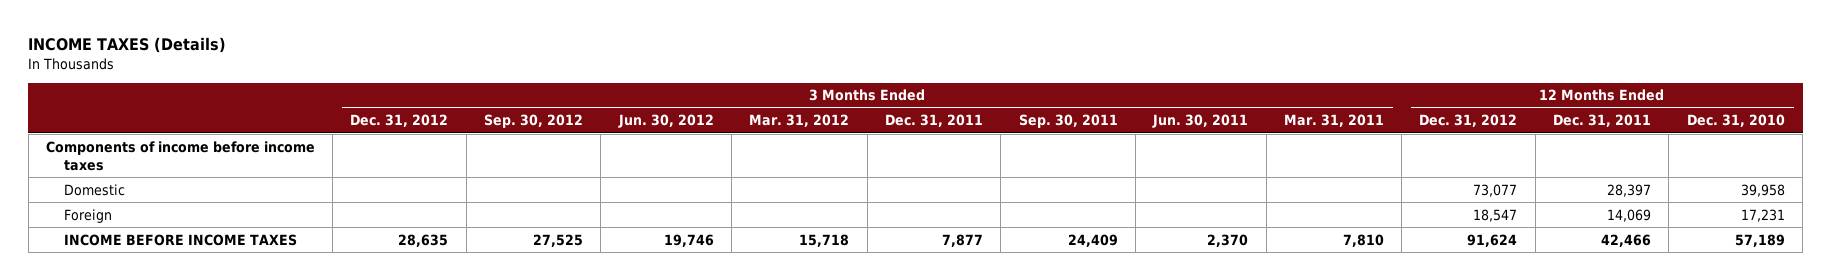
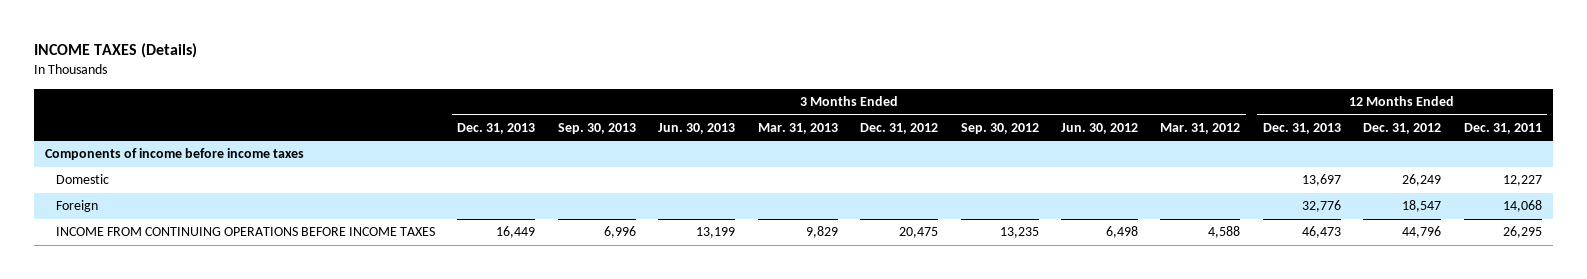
[884,114,983,128] Dec. 31, 2011 -> none
[1018,114,1118,129] Sep. 30, 2011 -> none
[1152,114,1249,129] Jun. 30, 2011 -> none
[1283,114,1384,128] Mar. 31, 2011 -> none
[1686,114,1785,128] Dec. 31, 2010 -> none
none -> [457,122,536,134] Dec. 31, 2013
none -> [557,122,636,134] Sep. 30, 2013
none -> [658,122,736,134] Jun. 30, 2013
none -> [757,122,838,134] Mar. 31, 2013
none -> [1262,122,1341,134] Dec. 31, 2013
[1473,183,1518,197] 73,077 -> [1402,174,1442,187] 26,249
[1607,183,1652,197] 28,397 -> [1502,175,1542,187] 12,227
[1607,208,1652,222] 14,069 -> [1502,200,1542,213] 14,068
[64,233,298,246] INCOME BEFORE INCOME TAXES -> [55,227,435,237] INCOME FROM CONTINUING OPERATIONS BEFORE INCOME TAXES
[398,233,449,247] 28,635 -> [899,227,939,239] 20,475
[533,233,584,247] 27,525 -> [999,227,1039,239] 13,235
[663,233,714,247] 19,746 -> [1106,226,1139,239] 6,498
[799,233,850,247] 15,718 -> [1208,226,1241,239] 4,588
[1467,233,1518,247] 91,624 -> [1402,226,1442,239] 44,796
[1601,233,1652,247] 42,466 -> [1502,226,1542,239] 26,295

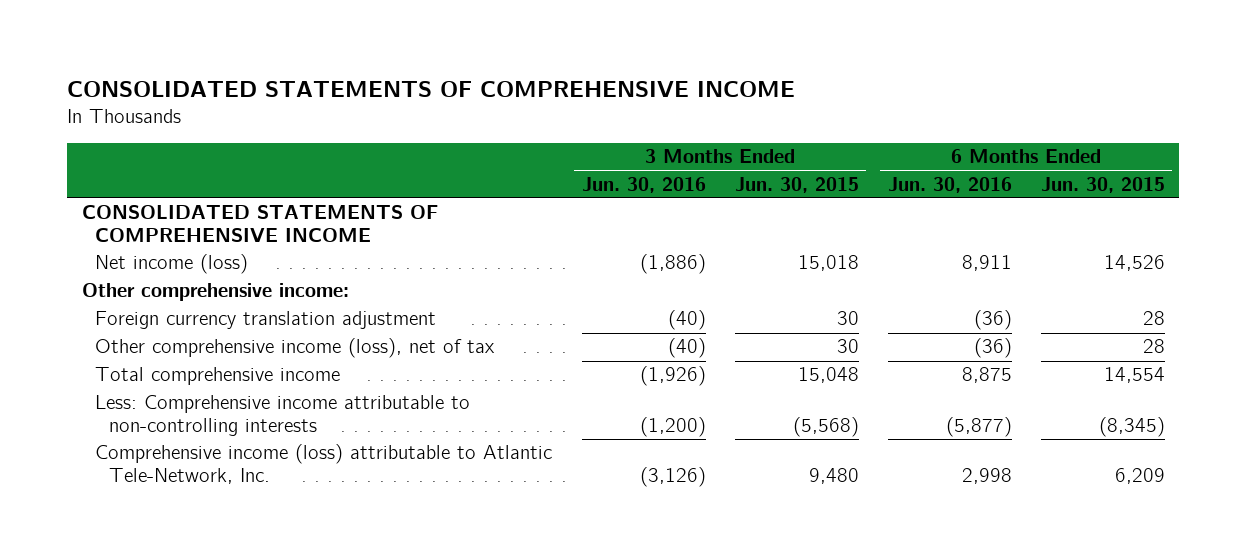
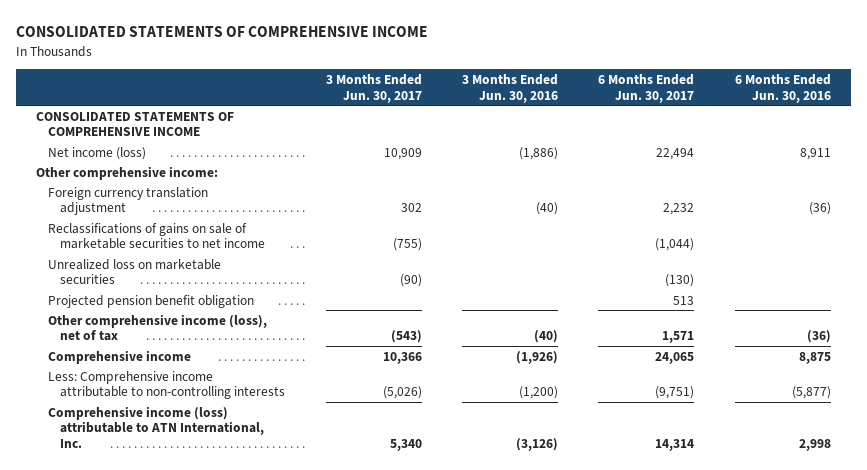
[734,176,859,193] Jun. 30, 2015 -> none
[1040,176,1165,193] Jun. 30, 2015 -> none
none -> [325,74,422,103] 3 Months Ended Jun. 30, 2017
none -> [598,74,695,103] 6 Months Ended Jun. 30, 2017
none -> [48,222,266,250] Reclassifications of gains on sale of marketable securities to net income
none -> [48,258,222,285] Unrealized loss on marketable securities
none -> [48,294,255,308] Projected pension benefit obligation
[95,367,341,386] Total comprehensive income -> [48,349,192,364] Comprehensive income
[95,444,553,484] Comprehensive income (loss) attributable to Atlantic Tele-Network, Inc. -> [48,405,265,449] Comprehensive income (loss) attributable to ATN International, Inc.

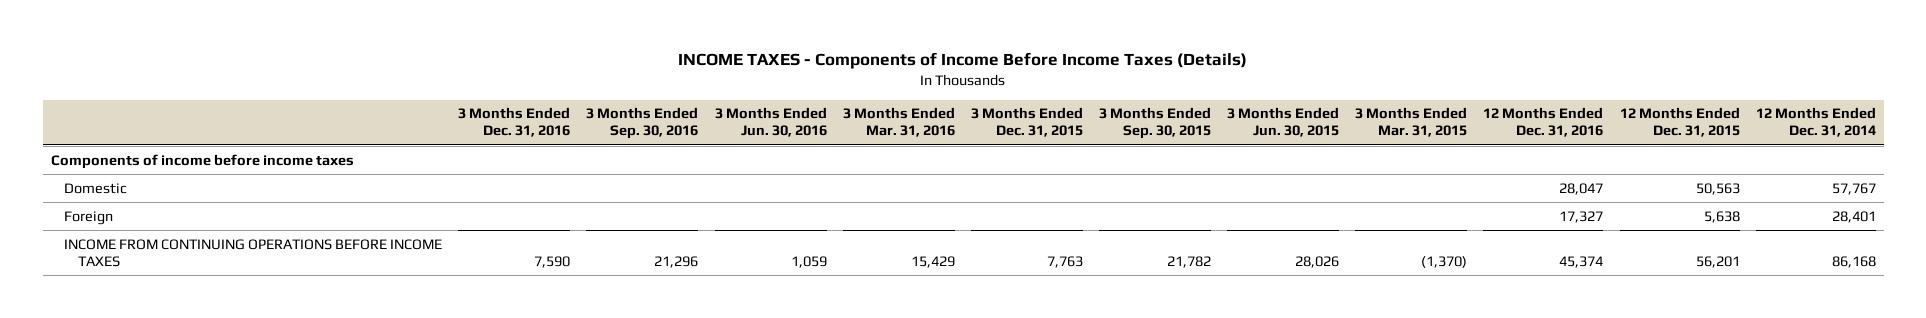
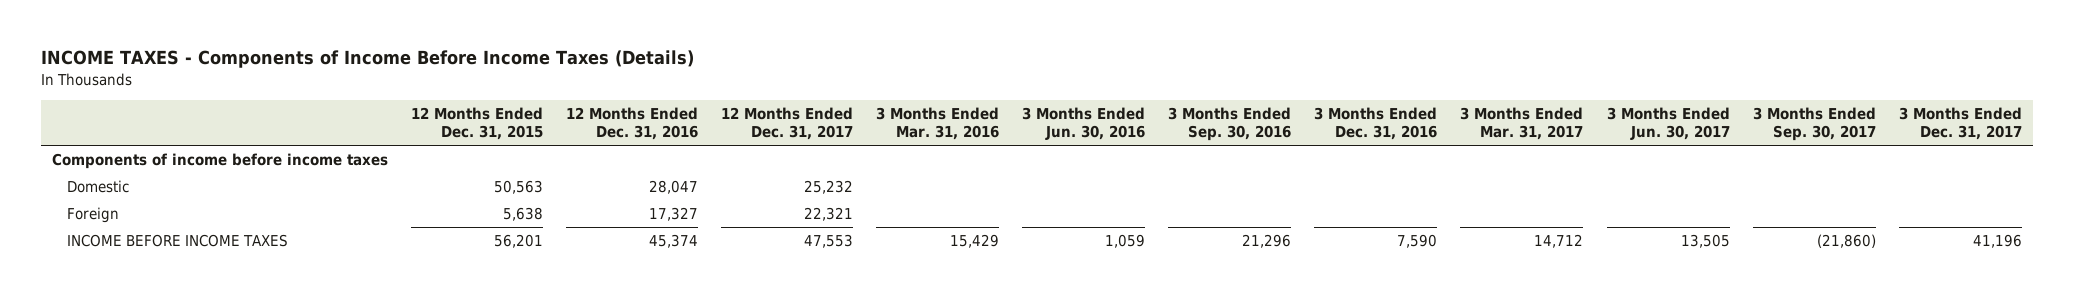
[970,107,1083,138] 3 Months Ended Dec. 31, 2015 -> none
[1098,107,1211,140] 3 Months Ended Sep. 30, 2015 -> none
[1227,107,1340,138] 3 Months Ended Jun. 30, 2015 -> none
[1355,107,1468,138] 3 Months Ended Mar. 31, 2015 -> none
[1755,107,1876,138] 12 Months Ended Dec. 31, 2014 -> none
none -> [721,107,854,140] 12 Months Ended Dec. 31, 2017
none -> [1460,107,1584,140] 3 Months Ended Mar. 31, 2017
none -> [1606,107,1730,140] 3 Months Ended Jun. 30, 2017
none -> [1752,107,1876,141] 3 Months Ended Sep. 30, 2017
none -> [1898,107,2022,140] 3 Months Ended Dec. 31, 2017
[64,238,443,267] INCOME FROM CONTINUING OPERATIONS BEFORE INCOME TAXES -> [66,234,288,248] INCOME BEFORE INCOME TAXES

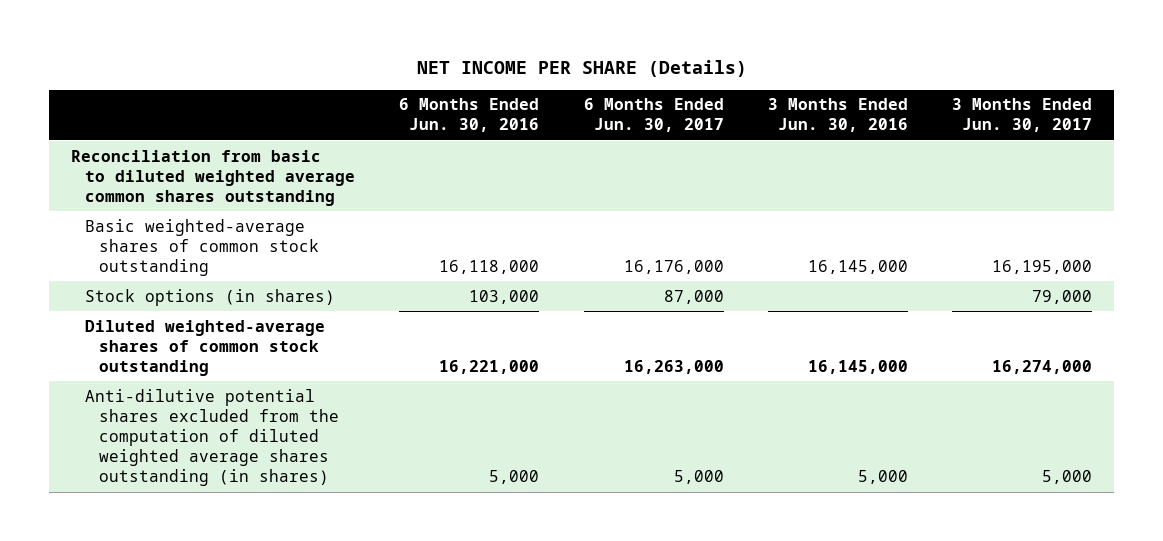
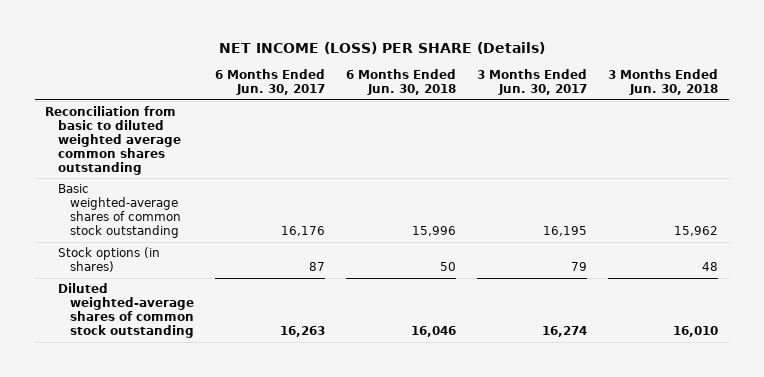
[416,59,747,77] NET INCOME PER SHARE (Details) -> [218,41,545,54] NET INCOME (LOSS) PER SHARE (Details)
[399,98,540,133] 6 Months Ended Jun. 30, 2016 -> none
[767,98,908,133] 3 Months Ended Jun. 30, 2016 -> none
none -> [346,69,457,96] 6 Months Ended Jun. 30, 2018
none -> [608,69,719,96] 3 Months Ended Jun. 30, 2018
[85,388,339,487] Anti-dilutive potential shares excluded from the computation of diluted weighted average shares outstanding (in shares) -> none
[623,260,724,275] 16,176,000 -> [281,225,326,236] 16,176
[992,260,1093,275] 16,195,000 -> [543,225,588,236] 16,195
[663,289,724,304] 87,000 -> [309,262,326,272] 87
[1032,289,1093,304] 79,000 -> [571,262,588,272] 79
[623,360,724,375] 16,263,000 -> [280,325,326,337] 16,263
[992,360,1093,375] 16,274,000 -> [542,325,588,337] 16,274

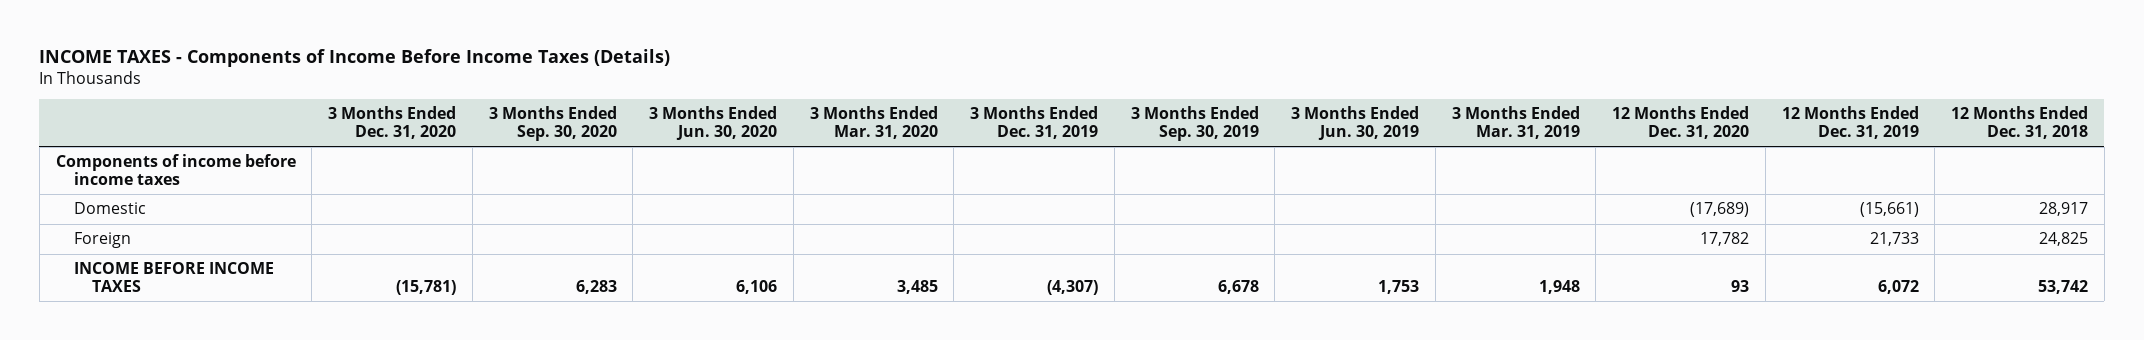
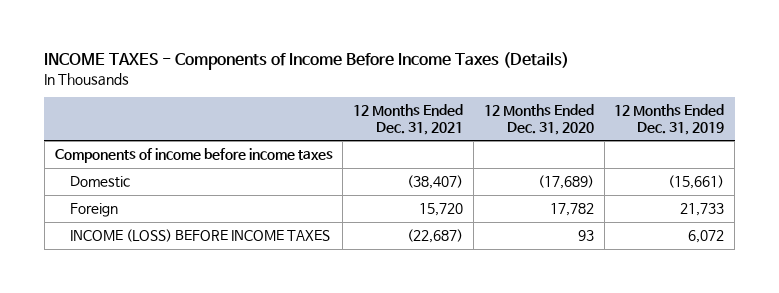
[328,106,457,140] 3 Months Ended Dec. 31, 2020 -> none
[488,106,617,142] 3 Months Ended Sep. 30, 2020 -> none
[649,106,778,141] 3 Months Ended Jun. 30, 2020 -> none
[809,106,938,140] 3 Months Ended Mar. 31, 2020 -> none
[970,106,1099,140] 3 Months Ended Dec. 31, 2019 -> none
[1130,106,1259,142] 3 Months Ended Sep. 30, 2019 -> none
[1291,106,1420,141] 3 Months Ended Jun. 30, 2019 -> none
[1451,106,1580,140] 3 Months Ended Mar. 31, 2019 -> none
[1951,106,2089,140] 12 Months Ended Dec. 31, 2018 -> none
none -> [353,104,464,135] 12 Months Ended Dec. 31, 2021
[73,262,274,293] INCOME BEFORE INCOME TAXES -> [69,229,330,243] INCOME (LOSS) BEFORE INCOME TAXES

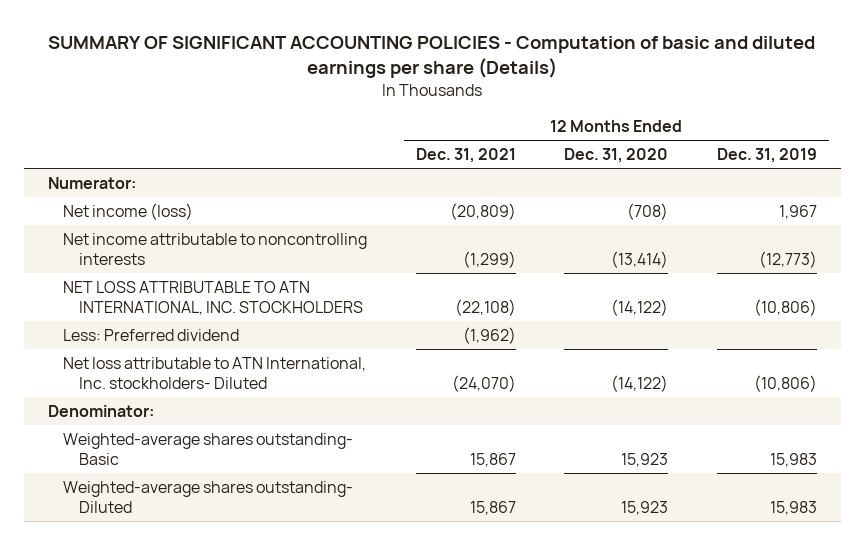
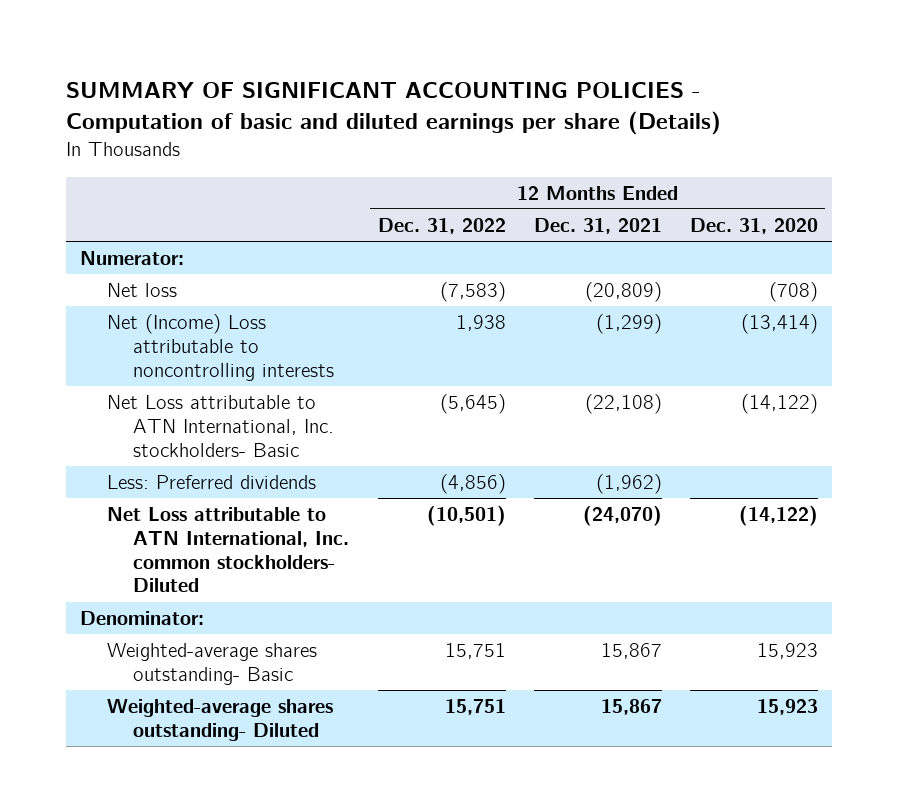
[716,148,817,164] Dec. 31, 2019 -> none
none -> [377,218,506,235] Dec. 31, 2022
[63,203,194,221] Net income (loss) -> [106,283,177,298] Net loss
[63,233,368,265] Net income attributable to noncontrolling interests -> [106,314,335,381] Net (Income) Loss attributable to noncontrolling interests
[63,281,364,315] NET LOSS ATTRIBUTABLE TO ATN INTERNATIONAL, INC. STOCKHOLDERS -> [106,395,335,457] Net Loss attributable to ATN International, Inc. stockholders- Basic
[63,329,240,342] Less: Preferred dividend -> [106,475,316,490] Less: Preferred dividends
[63,357,367,389] Net loss attributable to ATN International, Inc. stockholders- Diluted -> [106,507,350,593] Net Loss attributable to ATN International, Inc. common stockholders- Diluted

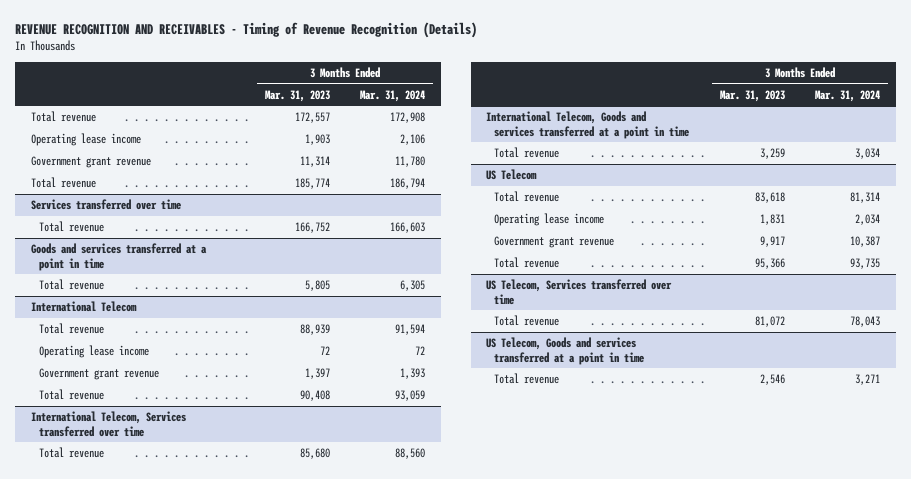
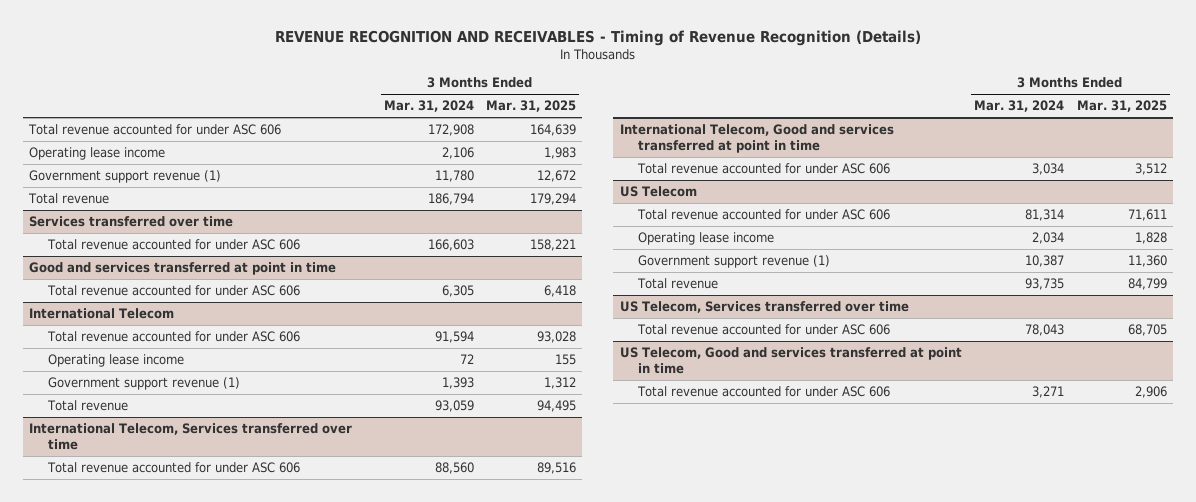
[264,89,330,102] Mar. 31, 2023 -> none
none -> [486,100,577,113] Mar. 31, 2025
[30,111,96,123] Total revenue -> [28,124,282,136] Total revenue accounted for under ASC 606
[30,156,151,169] Government grant revenue -> [29,170,222,184] Government support revenue (1)
[39,221,105,233] Total revenue -> [46,239,300,251] Total revenue accounted for under ASC 606
[30,243,207,271] Goods and services transferred at a point in time -> [29,262,337,276] Good and services transferred at point in time
[39,279,105,291] Total revenue -> [46,285,300,297] Total revenue accounted for under ASC 606
[39,323,105,335] Total revenue -> [46,331,300,343] Total revenue accounted for under ASC 606
[39,368,160,381] Government grant revenue -> [47,377,240,391] Government support revenue (1)
[39,447,105,459] Total revenue -> [46,462,300,474] Total revenue accounted for under ASC 606
[485,111,690,139] International Telecom, Goods and services transferred at a point in time -> [619,124,894,153] International Telecom, Good and services transferred at point in time
[494,147,560,159] Total revenue -> [637,163,891,175] Total revenue accounted for under ASC 606
[494,191,560,203] Total revenue -> [637,209,891,221] Total revenue accounted for under ASC 606
[494,236,615,249] Government grant revenue -> [638,255,831,269] Government support revenue (1)
[494,315,560,327] Total revenue -> [637,324,891,336] Total revenue accounted for under ASC 606
[485,337,645,365] US Telecom, Goods and services transferred at a point in time -> [619,347,962,374] US Telecom, Good and services transferred at point in time
[494,373,560,385] Total revenue -> [637,386,891,398] Total revenue accounted for under ASC 606

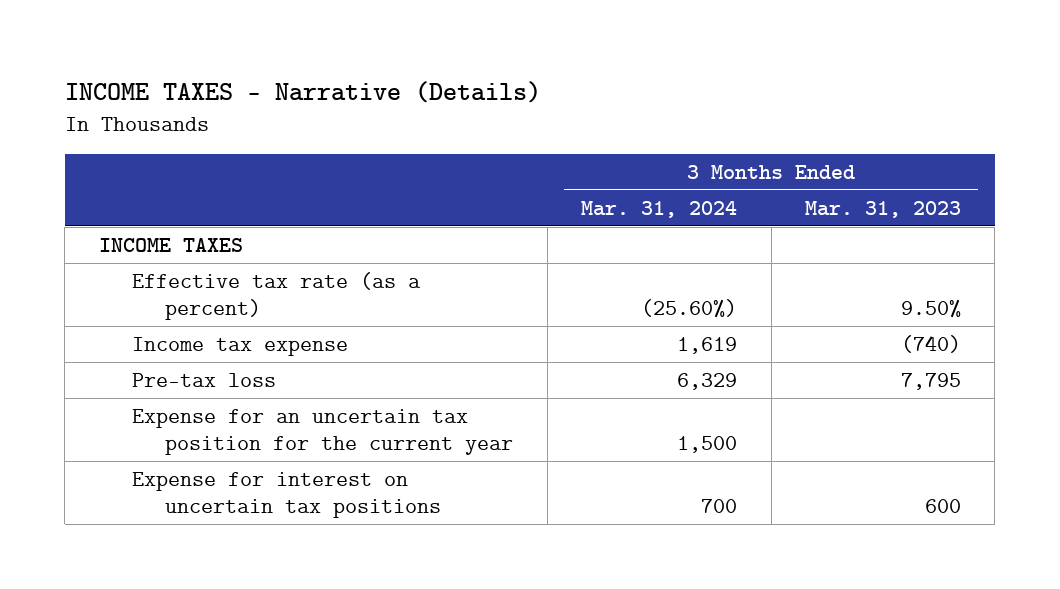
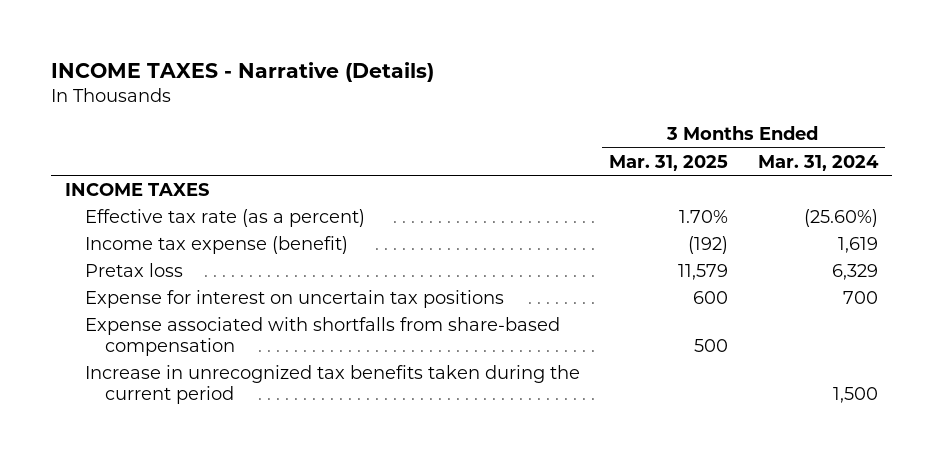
[804,200,961,218] Mar. 31, 2023 -> none
none -> [609,154,729,171] Mar. 31, 2025
[131,408,514,455] Expense for an uncertain tax position for the current year -> none
[131,336,348,356] Income tax expense -> [85,235,349,254] Income tax expense (benefit)
[131,372,276,387] Pre-tax loss -> [85,262,184,277] Pretax loss
none -> [85,316,561,356] Expense associated with shortfalls from share-based compensation
none -> [85,364,581,404] Increase in unrecognized tax benefits taken during the current period

